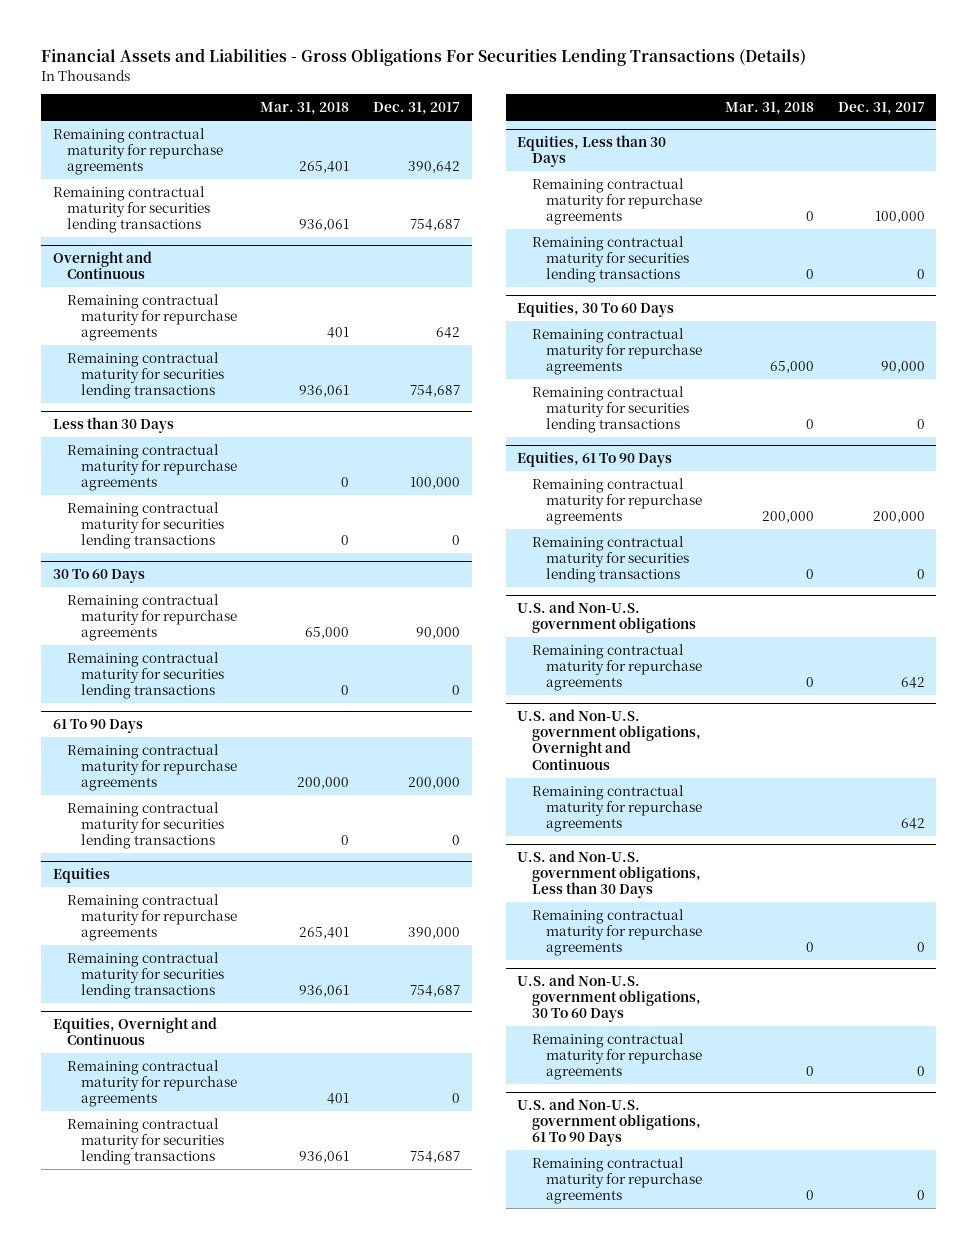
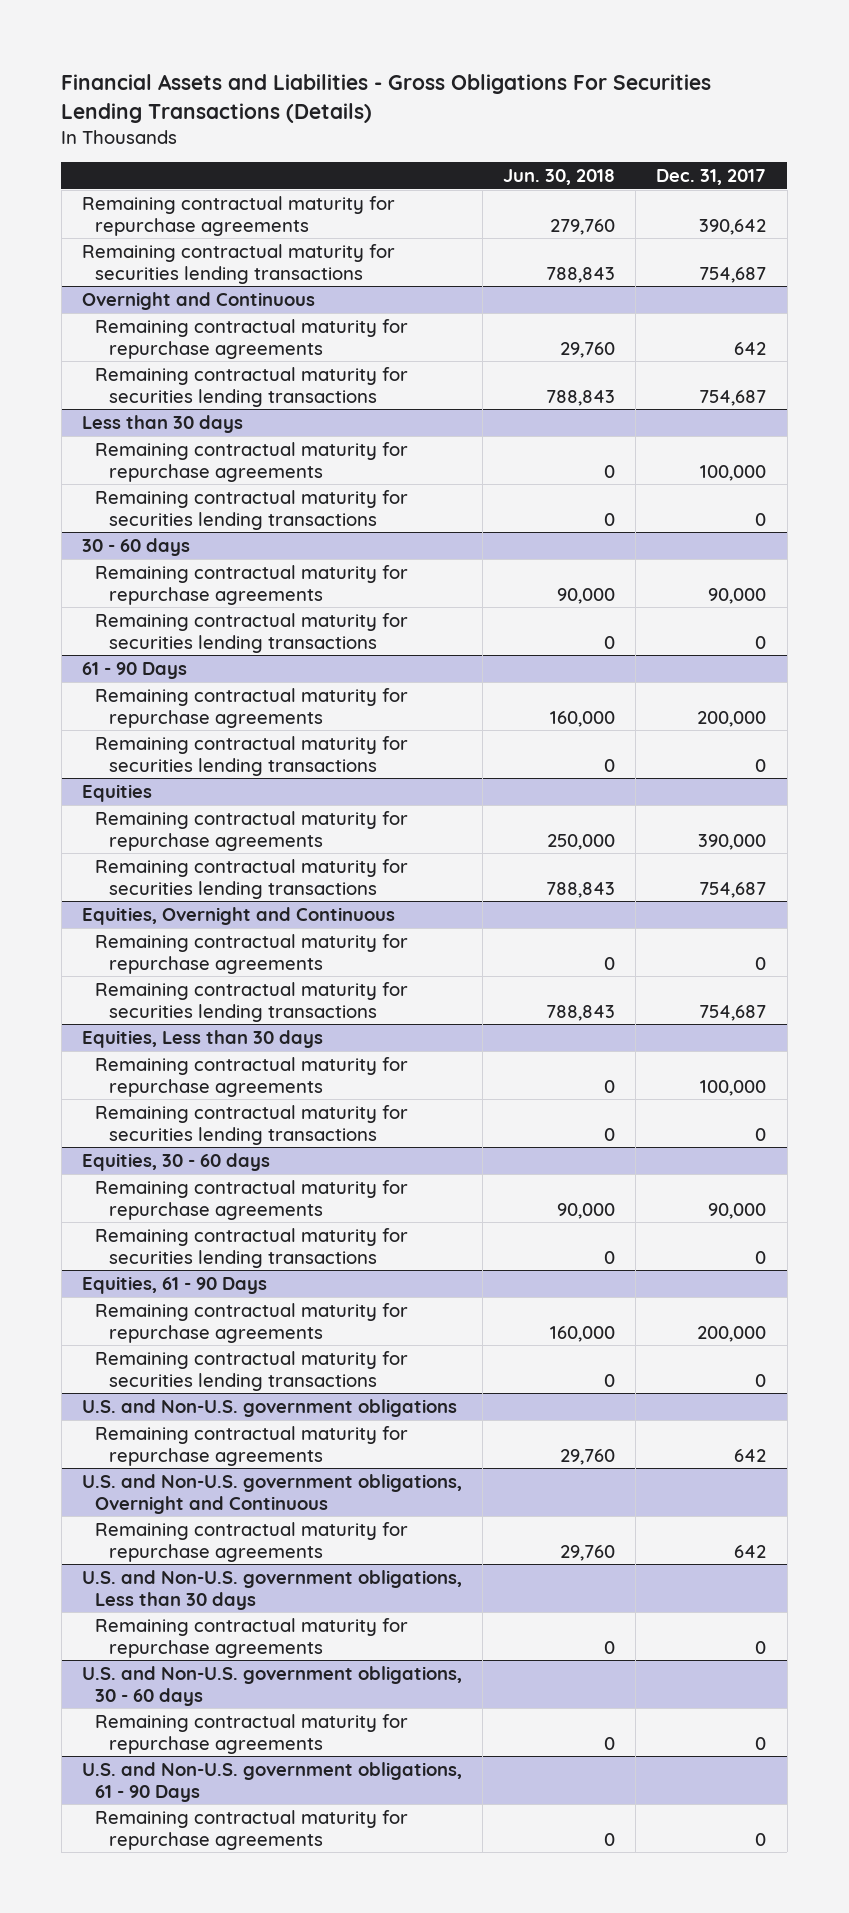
[260,102,350,116] Mar. 31, 2018 -> none
none -> [503,169,616,186] Jun. 30, 2018
[52,417,174,434] Less than 30 Days -> [82,414,244,433] Less than 30 days
[52,569,145,584] 30 To 60 Days -> [82,537,191,556] 30 - 60 days
[52,719,143,734] 61 To 90 Days -> [82,661,188,679] 61 - 90 Days
[517,135,667,168] Equities, Less than 30 Days -> [82,1029,324,1048] Equities, Less than 30 days
[517,302,675,318] Equities, 30 To 60 Days -> [82,1152,271,1171] Equities, 30 - 60 days
[517,452,673,468] Equities, 61 To 90 Days -> [82,1275,268,1294] Equities, 61 - 90 Days
[517,850,701,899] U.S. and Non-U.S. government obligations, Less than 30 Days -> [82,1569,463,1610] U.S. and Non-U.S. government obligations, Less than 30 days
[517,974,701,1023] U.S. and Non-U.S. government obligations, 30 To 60 Days -> [82,1665,463,1706] U.S. and Non-U.S. government obligations, 30 - 60 days
[517,1098,701,1147] U.S. and Non-U.S. government obligations, 61 To 90 Days -> [82,1761,463,1802] U.S. and Non-U.S. government obligations, 61 - 90 Days

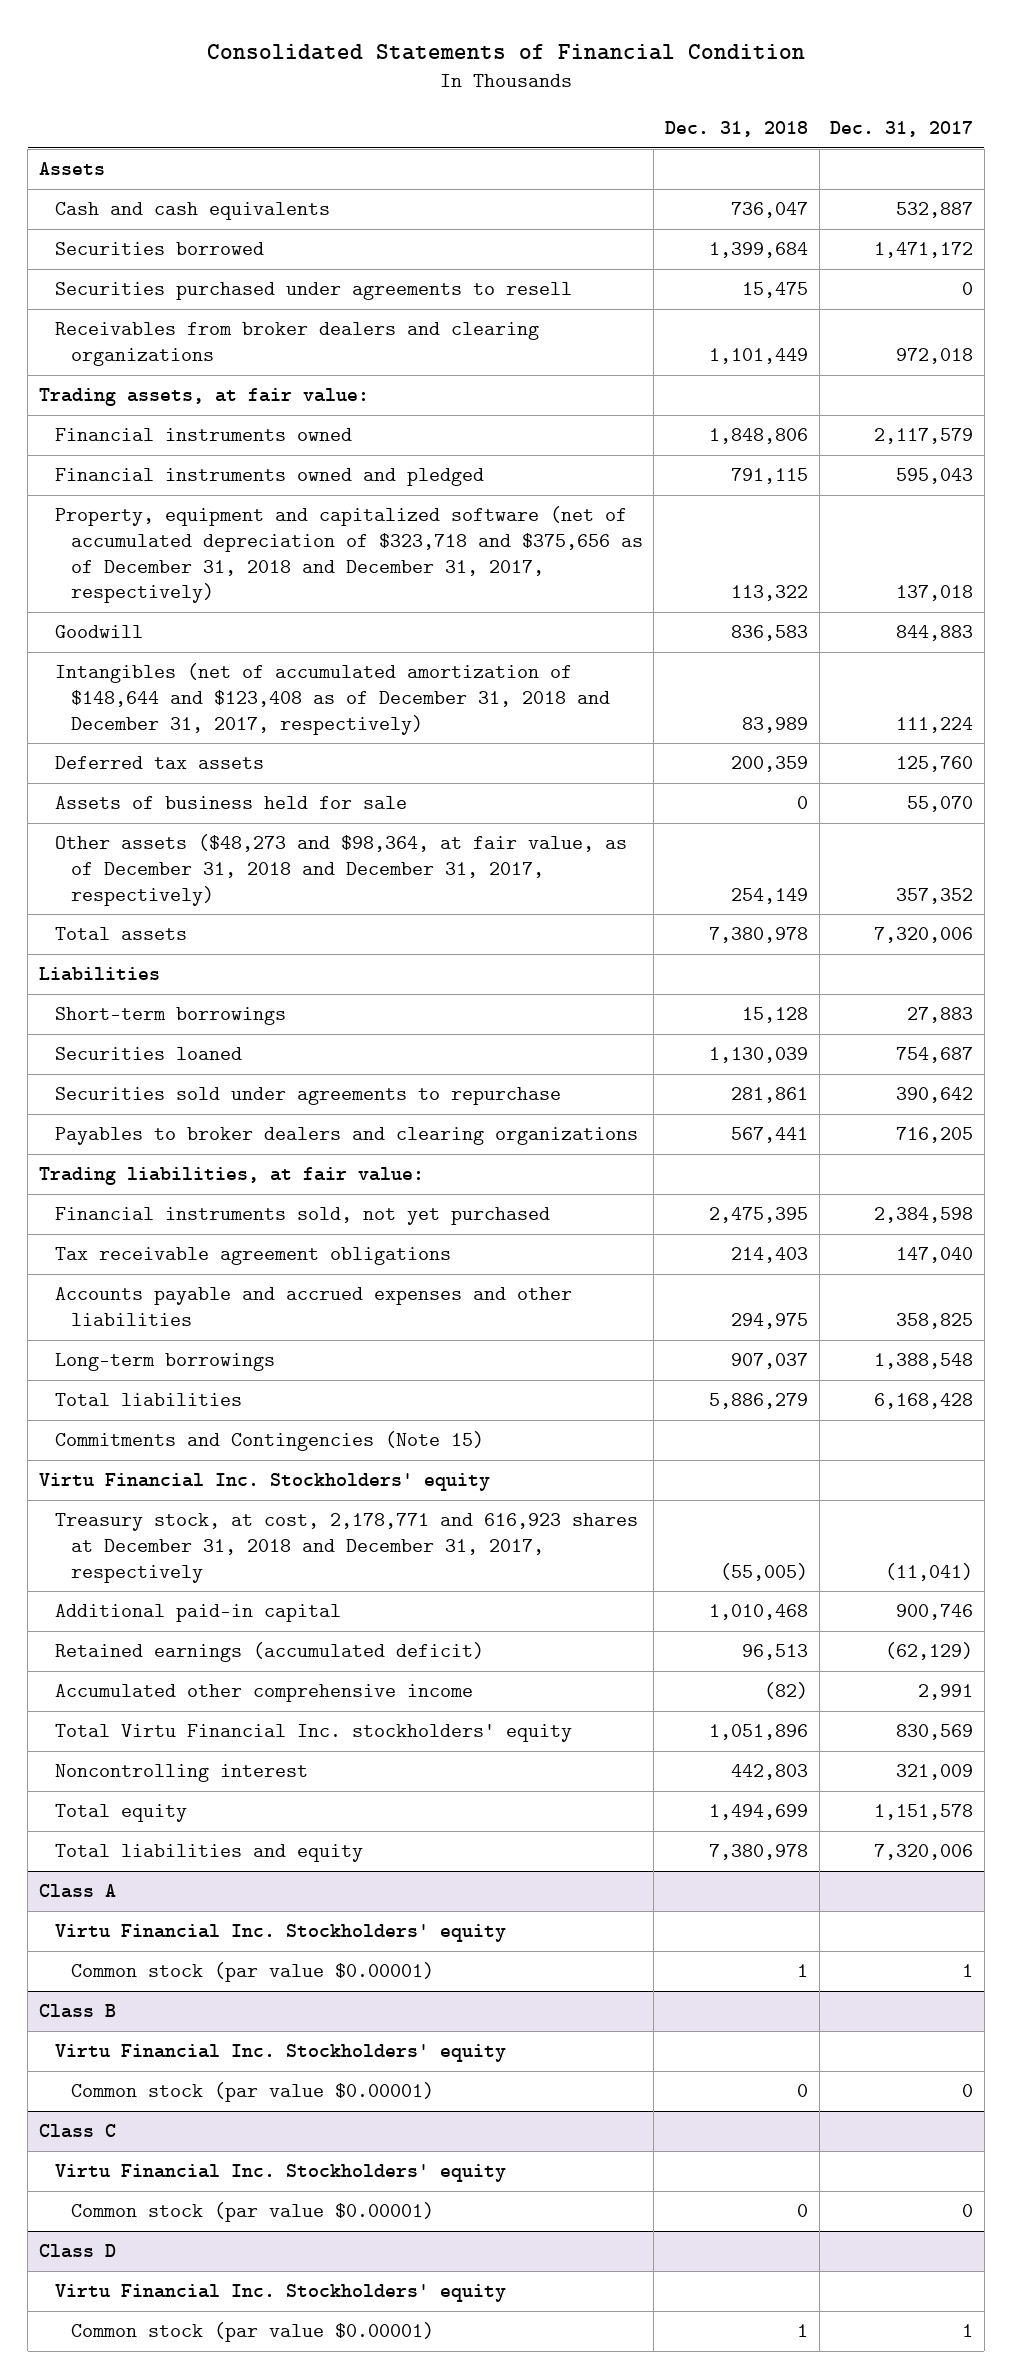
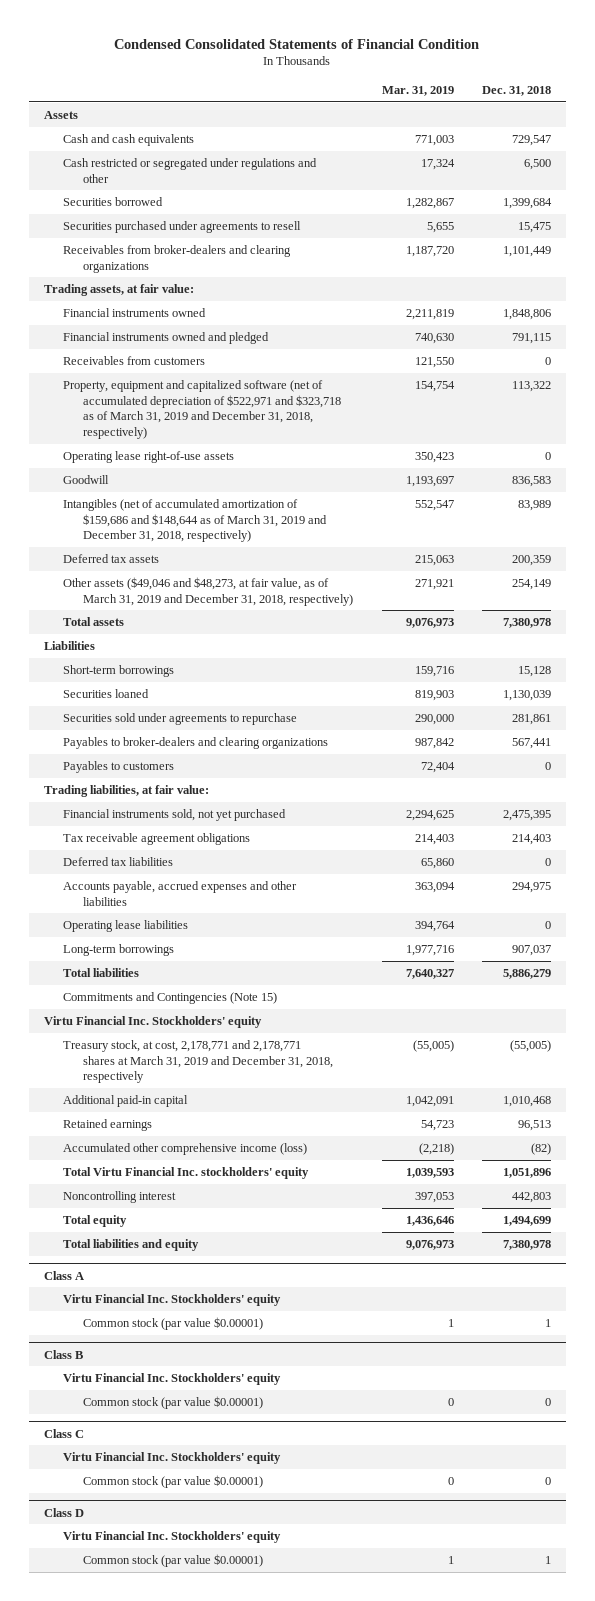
[207,44,806,61] Consolidated Statements of Financial Condition -> [114,38,480,49] Condensed Consolidated Statements of Financial Condition
[830,120,974,137] Dec. 31, 2017 -> none
none -> [381,85,454,96] Mar. 31, 2019
[731,202,809,219] 736,047 -> [512,134,552,146] 729,547
none -> [63,157,318,183] Cash restricted or segregated under regulations and other
[54,322,539,366] Receivables from broker dealers and clearing organizations -> [63,244,292,273] Receivables from broker-dealers and clearing organizations
none -> [63,355,206,365] Receivables from customers
[54,506,643,604] Property, equipment and capitalized software (net of accumulated depreciation of $323,718 and $375,656 as of December 31, 2018 and December 31, 2017, respectively) -> [63,379,342,440] Property, equipment and capitalized software (net of accumulated depreciation of $522,971 and $323,718 as of March 31, 2019 and December 31, 2018, respectively)
none -> [63,450,235,463] Operating lease right-of-use assets
[54,663,610,735] Intangibles (net of accumulated amortization of $148,644 and $123,408 as of December 31, 2018 and December 31, 2017, respectively) -> [63,498,328,543] Intangibles (net of accumulated amortization of $159,686 and $148,644 as of March 31, 2019 and December 31, 2018, respectively)
[54,796,407,810] Assets of business held for sale -> none
[54,834,627,906] Other assets ($48,273 and $98,364, at fair value, as of December 31, 2018 and December 31, 2017, respectively) -> [63,576,354,606] Other assets ($49,046 and $48,273, at fair value, as of March 31, 2019 and December 31, 2018, respectively)
[54,1127,638,1146] Payables to broker dealers and clearing organizations -> [63,736,329,749] Payables to broker-dealers and clearing organizations
none -> [63,760,175,773] Payables to customers
none -> [63,856,174,866] Deferred tax liabilities
[54,1287,572,1326] Accounts payable and accrued expenses and other liabilities -> [63,880,298,906] Accounts payable, accrued expenses and other liabilities
none -> [63,919,189,932] Operating lease liabilities
[54,1513,638,1583] Treasury stock, at cost, 2,178,771 and 616,923 shares at December 31, 2018 and December 31, 2017, respectively -> [63,1039,334,1084] Treasury stock, at cost, 2,178,771 and 2,178,771 shares at March 31, 2019 and December 31, 2018, respectively
[54,1642,484,1663] Retained earnings (accumulated deficit) -> [63,1118,153,1131] Retained earnings
[54,1684,473,1703] Accumulated other comprehensive income -> [63,1142,308,1155] Accumulated other comprehensive income (loss)

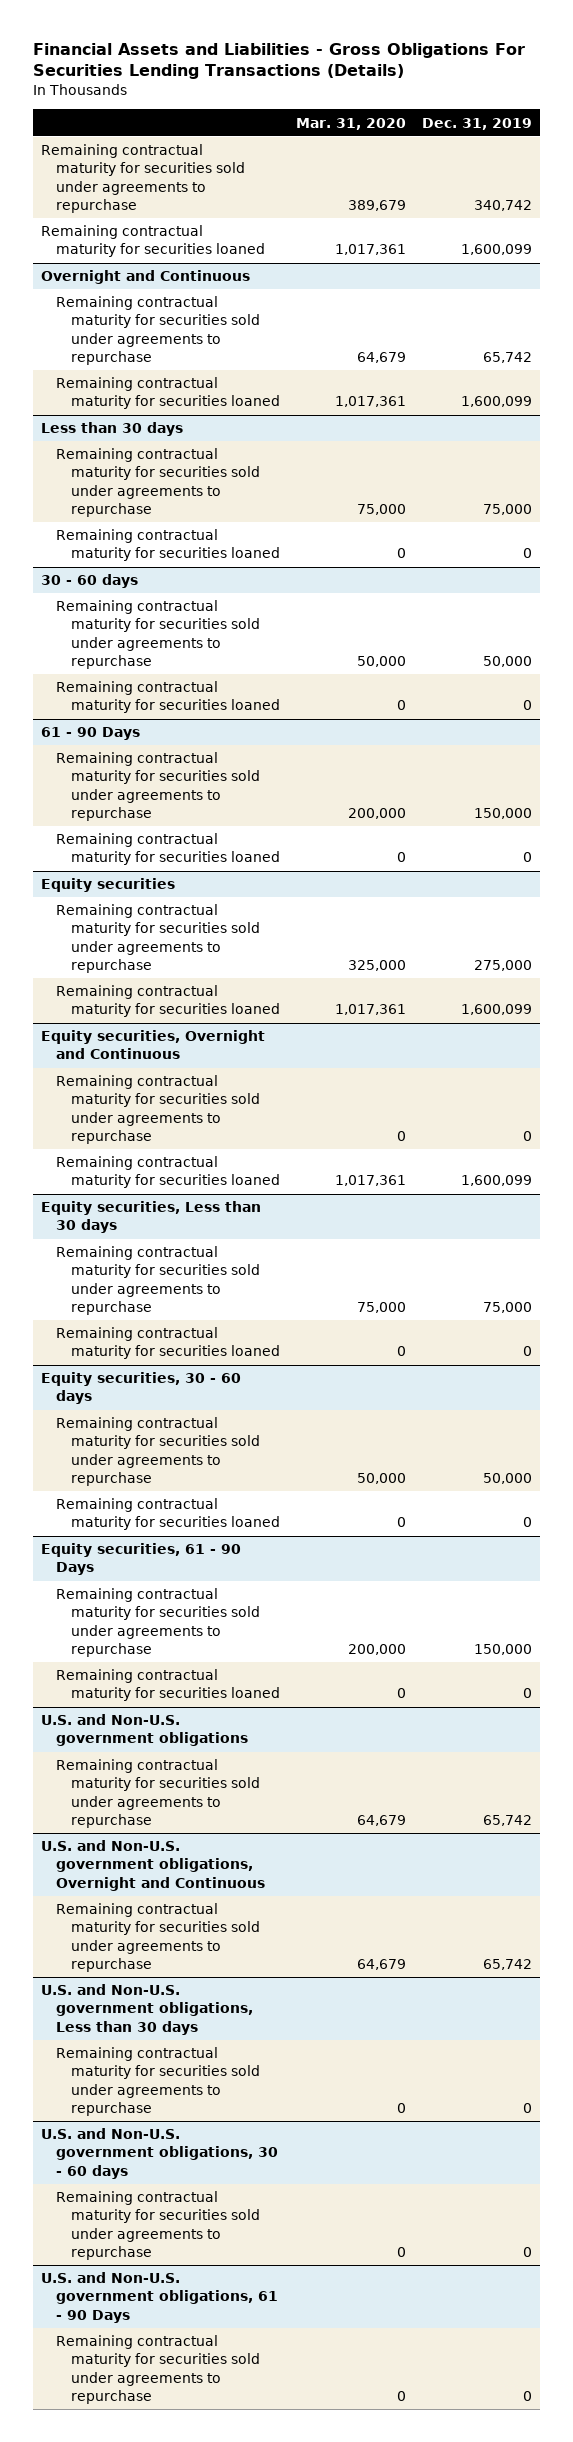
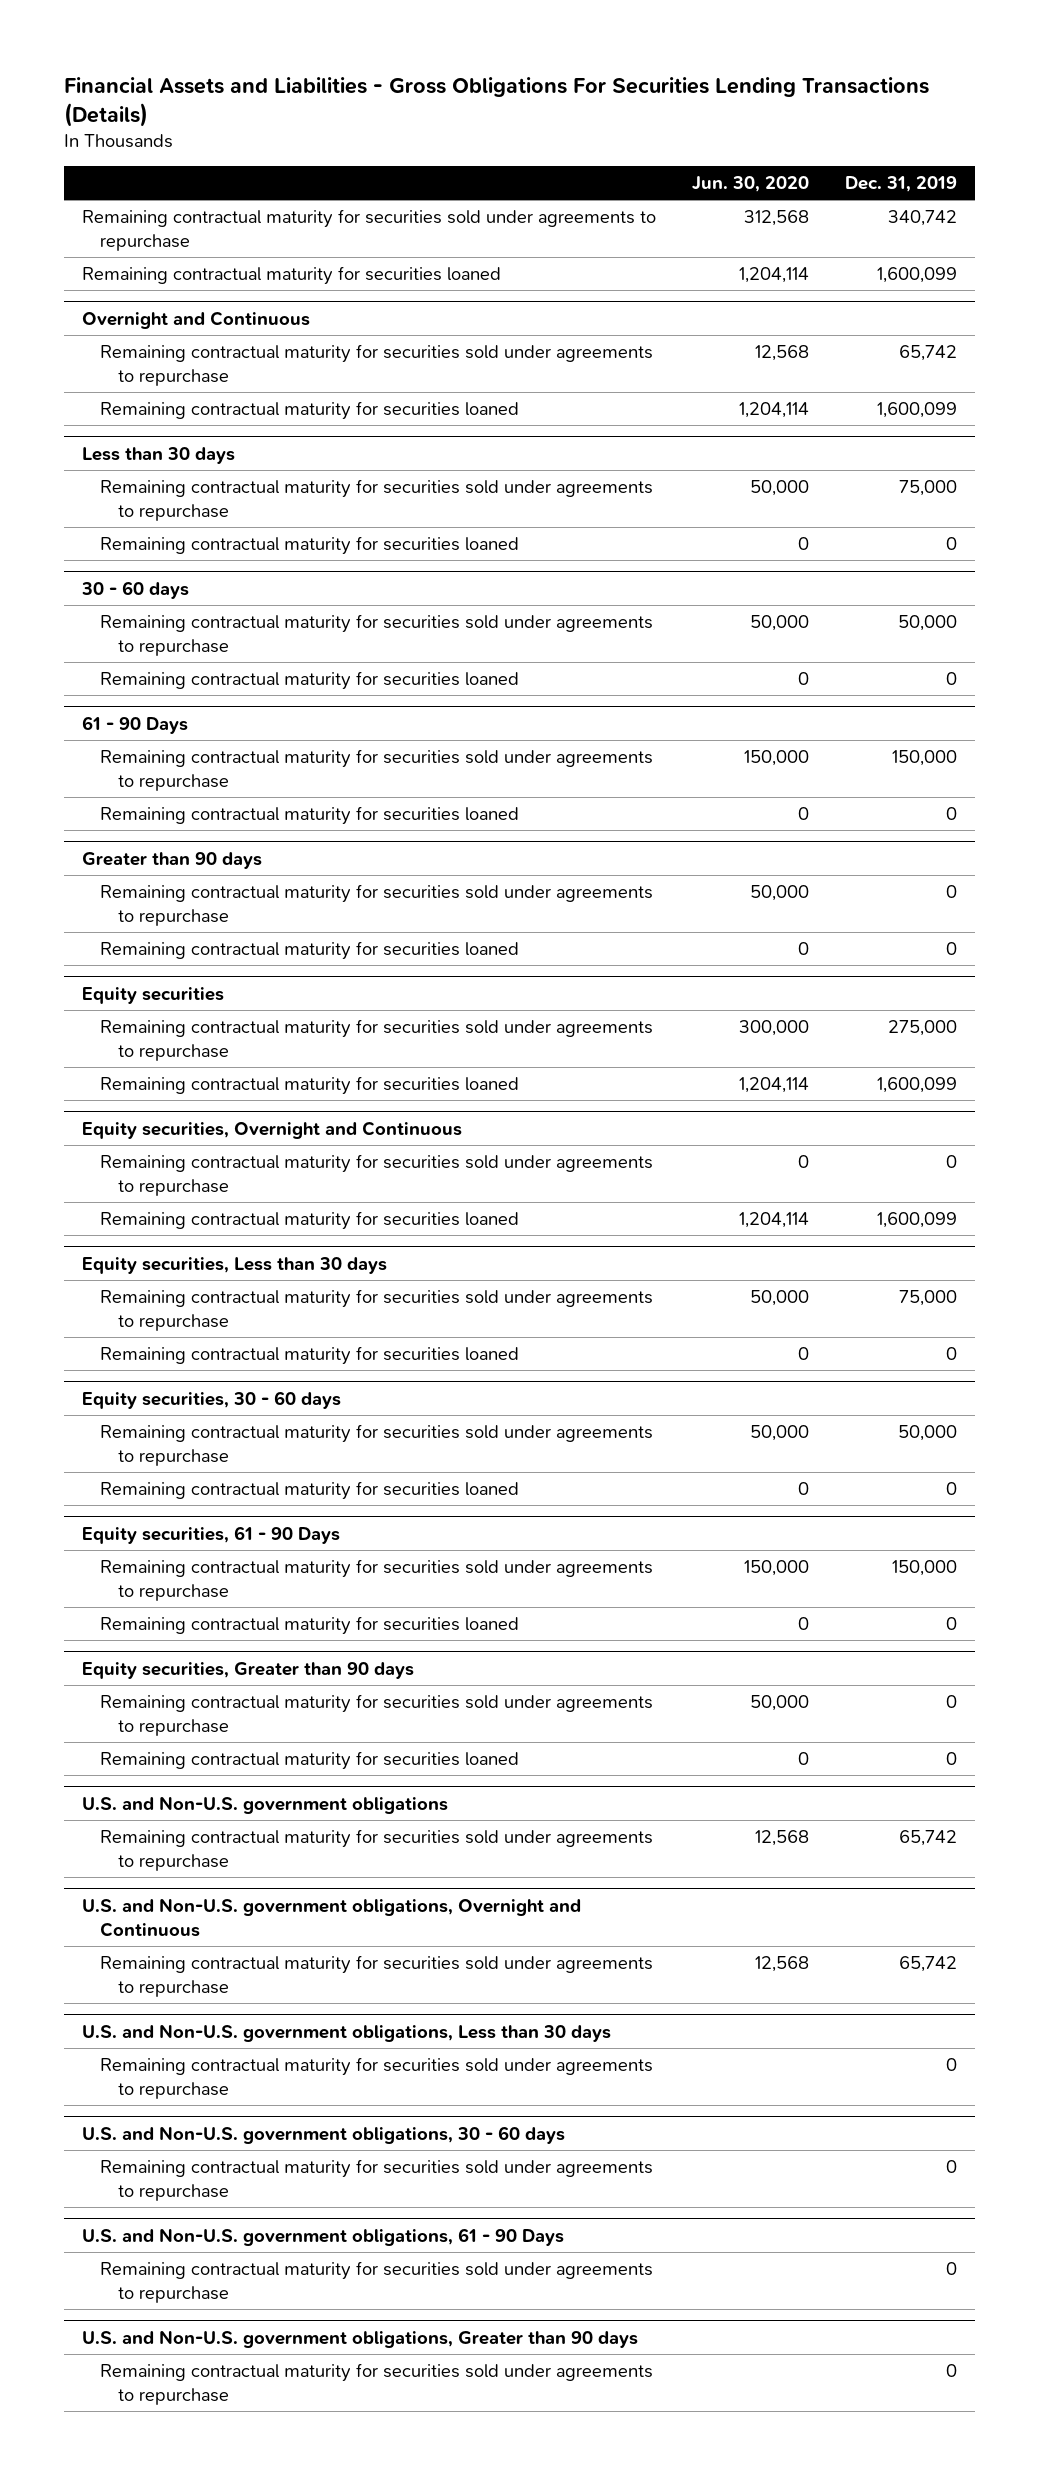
[296,117,407,130] Mar. 31, 2020 -> none
none -> [692,175,810,192] Jun. 30, 2020
none -> [82,852,263,870] Greater than 90 days
none -> [99,884,653,927] Remaining contractual maturity for securities sold under agreements to repurchase
none -> [99,941,519,961] Remaining contractual maturity for securities loaned
none -> [82,1662,415,1680] Equity securities, Greater than 90 days
none -> [99,1694,653,1737] Remaining contractual maturity for securities sold under agreements to repurchase
none -> [99,1751,519,1771] Remaining contractual maturity for securities loaned
none -> [82,2330,639,2349] U.S. and Non-U.S. government obligations, Greater than 90 days
none -> [99,2363,653,2406] Remaining contractual maturity for securities sold under agreements to repurchase

